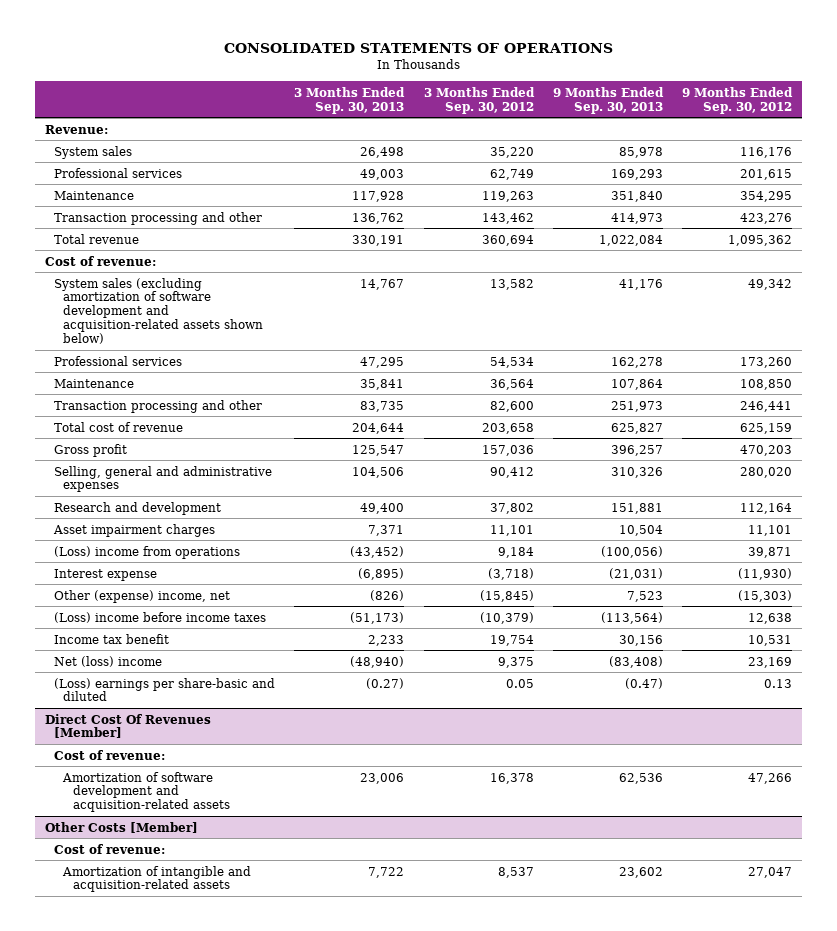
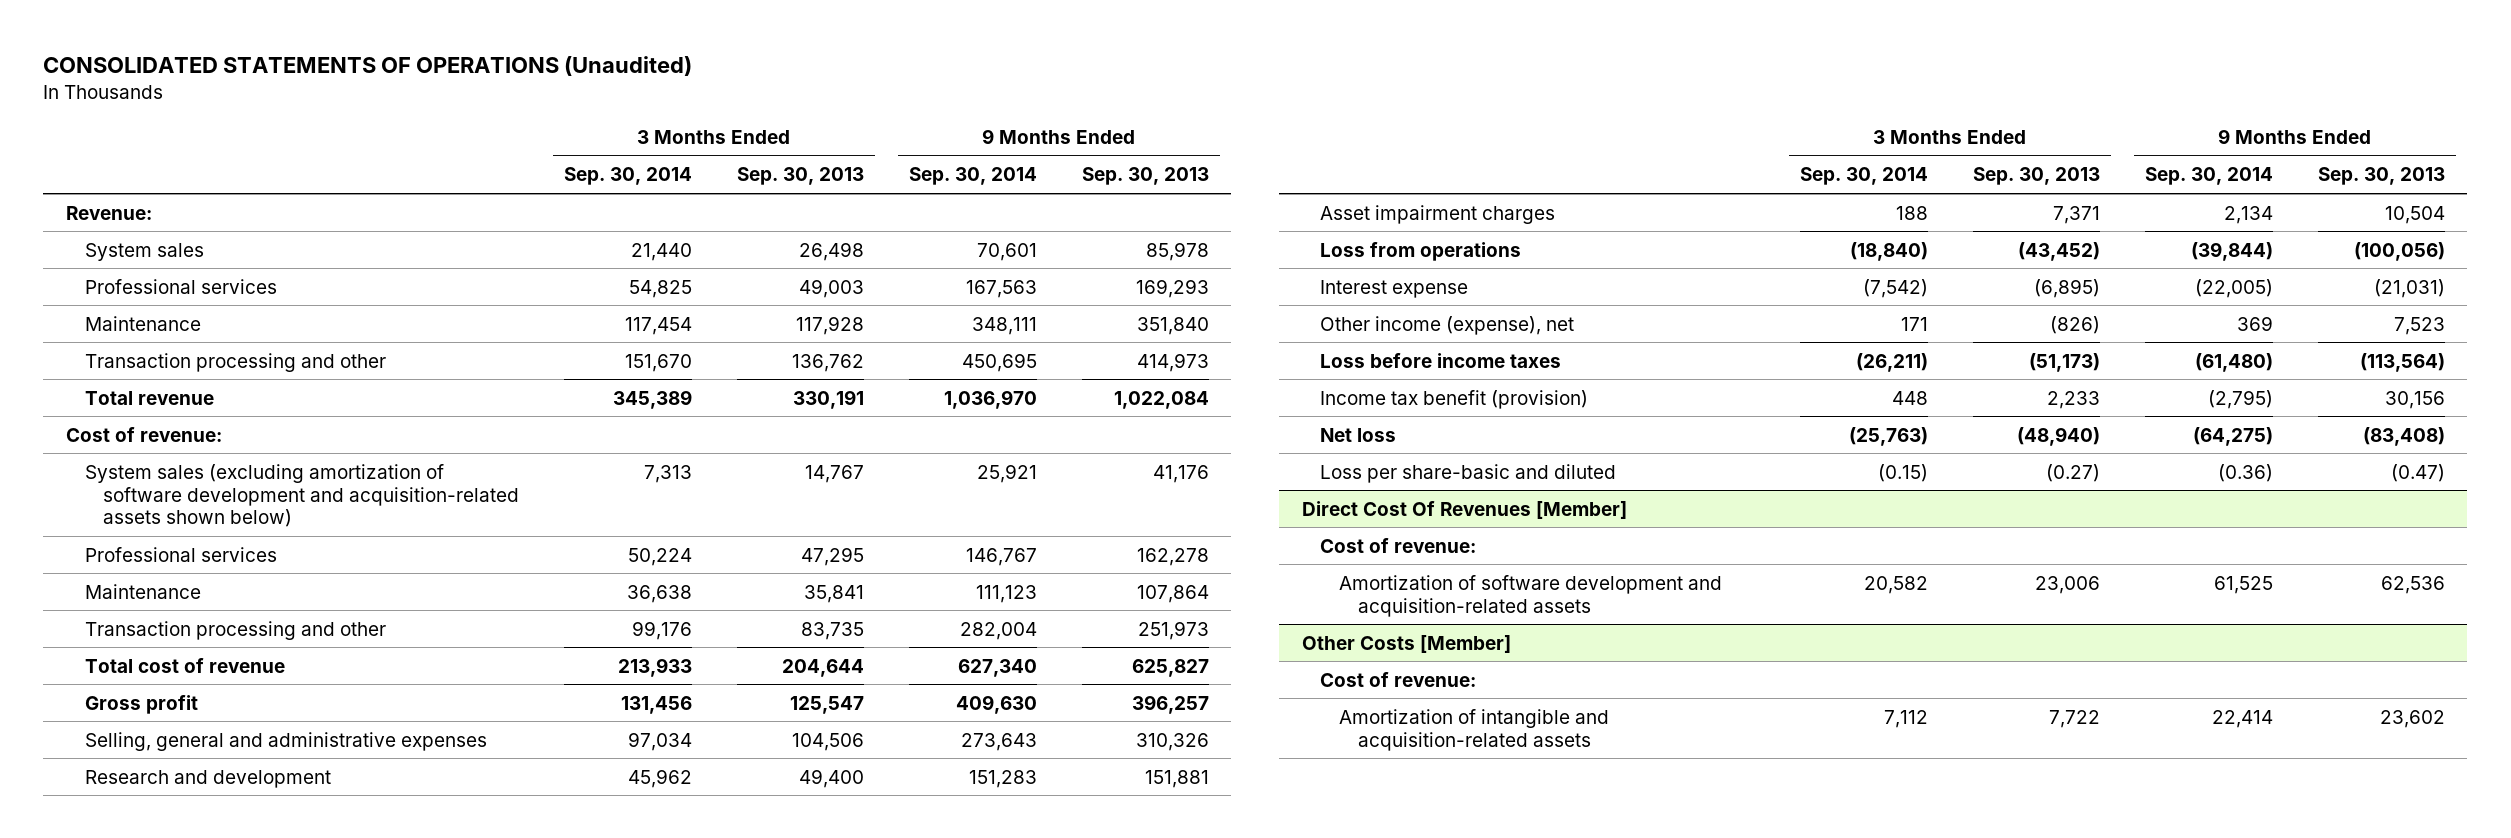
[223,43,613,54] CONSOLIDATED STATEMENTS OF OPERATIONS -> [43,56,693,77] CONSOLIDATED STATEMENTS OF OPERATIONS (Unaudited)
[423,86,535,114] 3 Months Ended Sep. 30, 2012 -> none
[682,86,794,114] 9 Months Ended Sep. 30, 2012 -> none
none -> [564,167,693,186] Sep. 30, 2014
none -> [908,167,1037,186] Sep. 30, 2014
[53,545,240,559] (Loss) income from operations -> [1320,241,1522,261] Loss from operations
[53,589,230,603] Other (expense) income, net -> [1320,315,1575,335] Other income (expense), net
[53,611,266,623] (Loss) income before income taxes -> [1320,352,1562,368] Loss before income taxes
[53,633,169,644] Income tax benefit -> [1320,389,1589,409] Income tax benefit (provision)
[53,655,162,667] Net (loss) income -> [1320,427,1397,442] Net loss
[53,677,275,702] (Loss) earnings per share-basic and diluted -> [1320,463,1617,483] Loss per share-basic and diluted

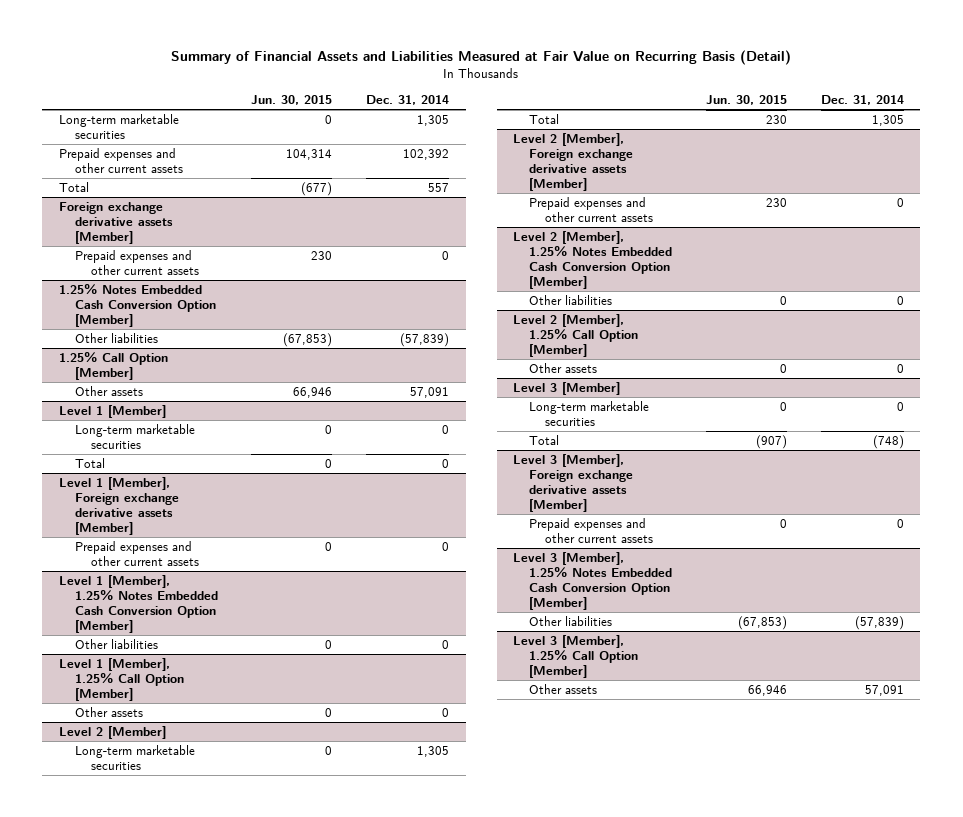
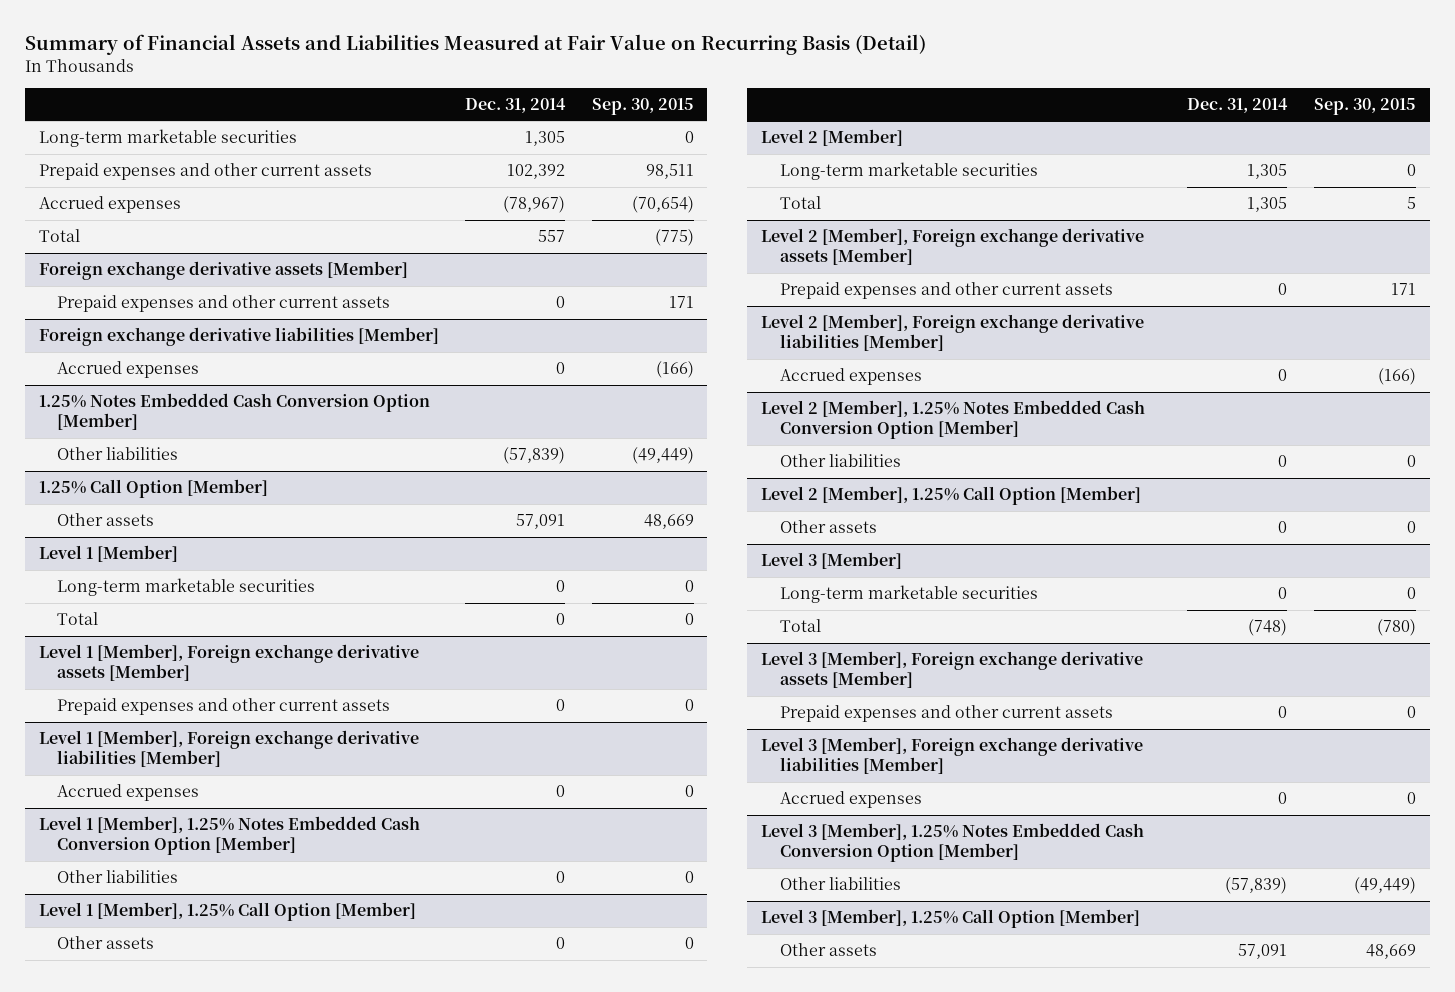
[251,94,333,105] Jun. 30, 2015 -> none
none -> [592,97,695,115] Sep. 30, 2015
none -> [38,196,181,214] Accrued expenses
none -> [38,327,439,347] Foreign exchange derivative liabilities [Member]
none -> [57,361,200,379] Accrued expenses
none -> [38,730,419,768] Level 1 [Member], Foreign exchange derivative liabilities [Member]
none -> [57,784,200,802] Accrued expenses
none -> [760,314,1144,352] Level 2 [Member], Foreign exchange derivative liabilities [Member]
none -> [779,368,922,386] Accrued expenses
none -> [760,737,1143,775] Level 3 [Member], Foreign exchange derivative liabilities [Member]
none -> [779,791,922,809] Accrued expenses

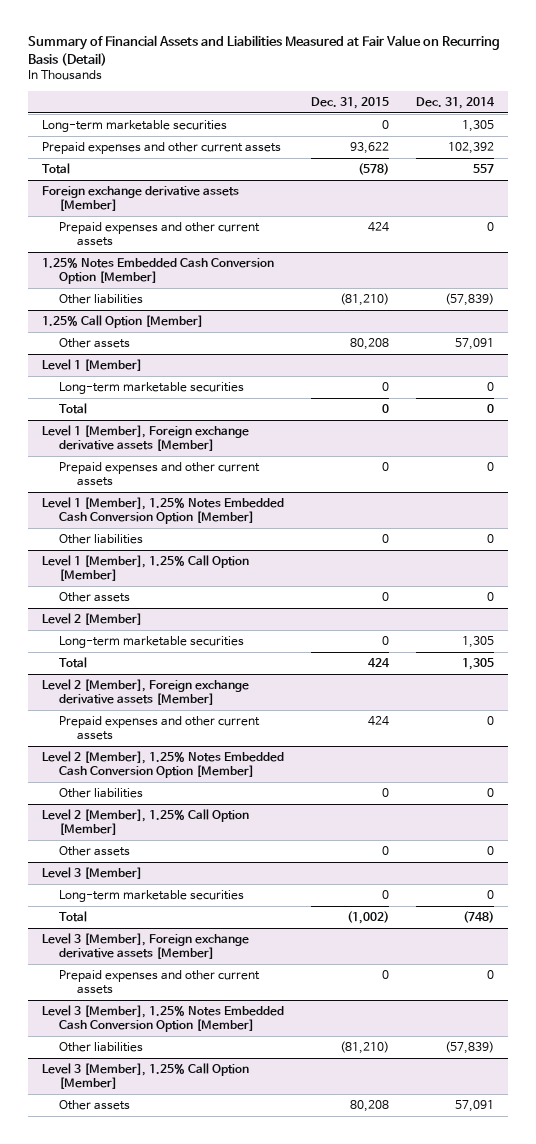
[592,97,695,115] Sep. 30, 2015 -> none
none -> [310,96,389,109] Dec. 31, 2015
[38,196,181,214] Accrued expenses -> none
[38,327,439,347] Foreign exchange derivative liabilities [Member] -> none
[57,361,200,379] Accrued expenses -> none
[38,730,419,768] Level 1 [Member], Foreign exchange derivative liabilities [Member] -> none
[57,784,200,802] Accrued expenses -> none
[760,314,1144,352] Level 2 [Member], Foreign exchange derivative liabilities [Member] -> none
[779,368,922,386] Accrued expenses -> none
[760,737,1143,775] Level 3 [Member], Foreign exchange derivative liabilities [Member] -> none
[779,791,922,809] Accrued expenses -> none

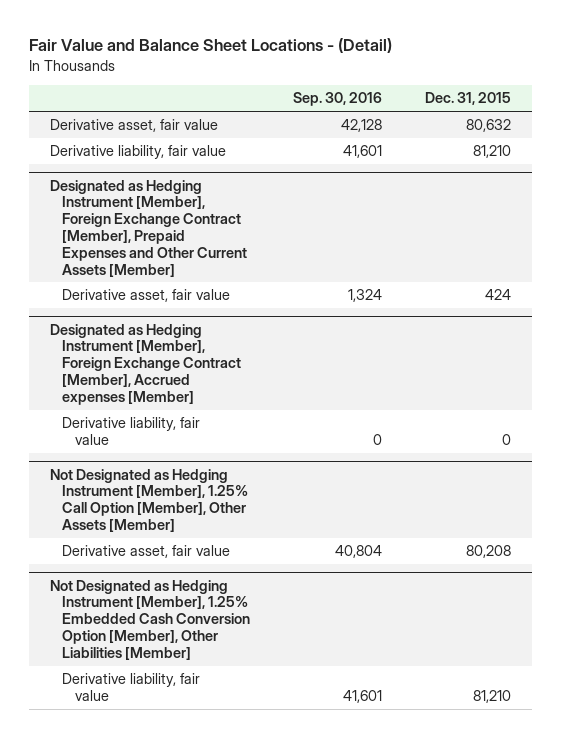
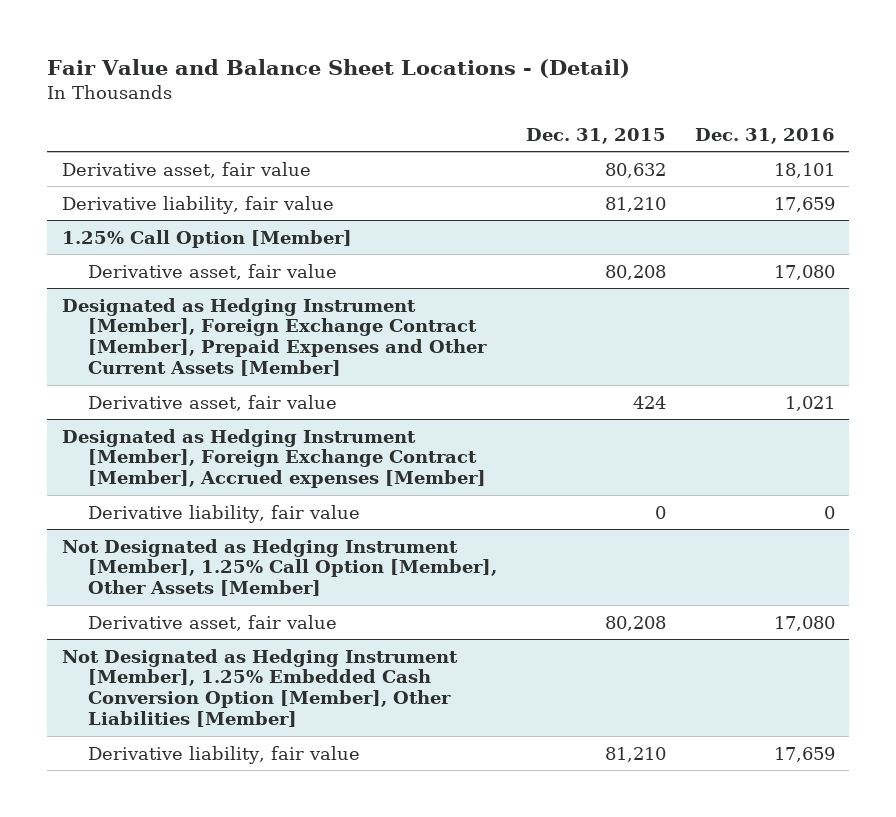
[293,92,383,107] Sep. 30, 2016 -> none
none -> [694,127,835,144] Dec. 31, 2016
none -> [61,229,352,248] 1.25% Call Option [Member]
none -> [88,263,338,280] Derivative asset, fair value

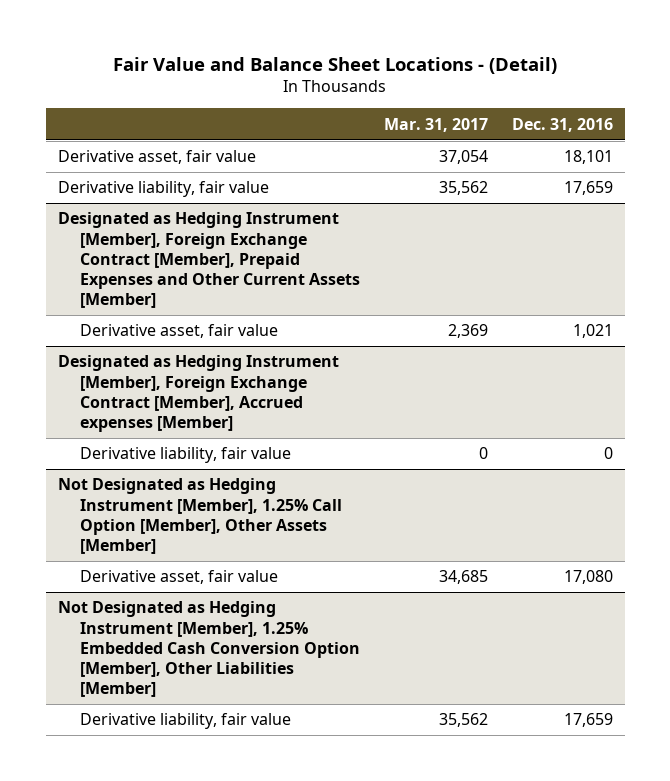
[526,127,667,144] Dec. 31, 2015 -> none
none -> [383,117,488,132] Mar. 31, 2017
[61,229,352,248] 1.25% Call Option [Member] -> none
[88,263,338,280] Derivative asset, fair value -> none

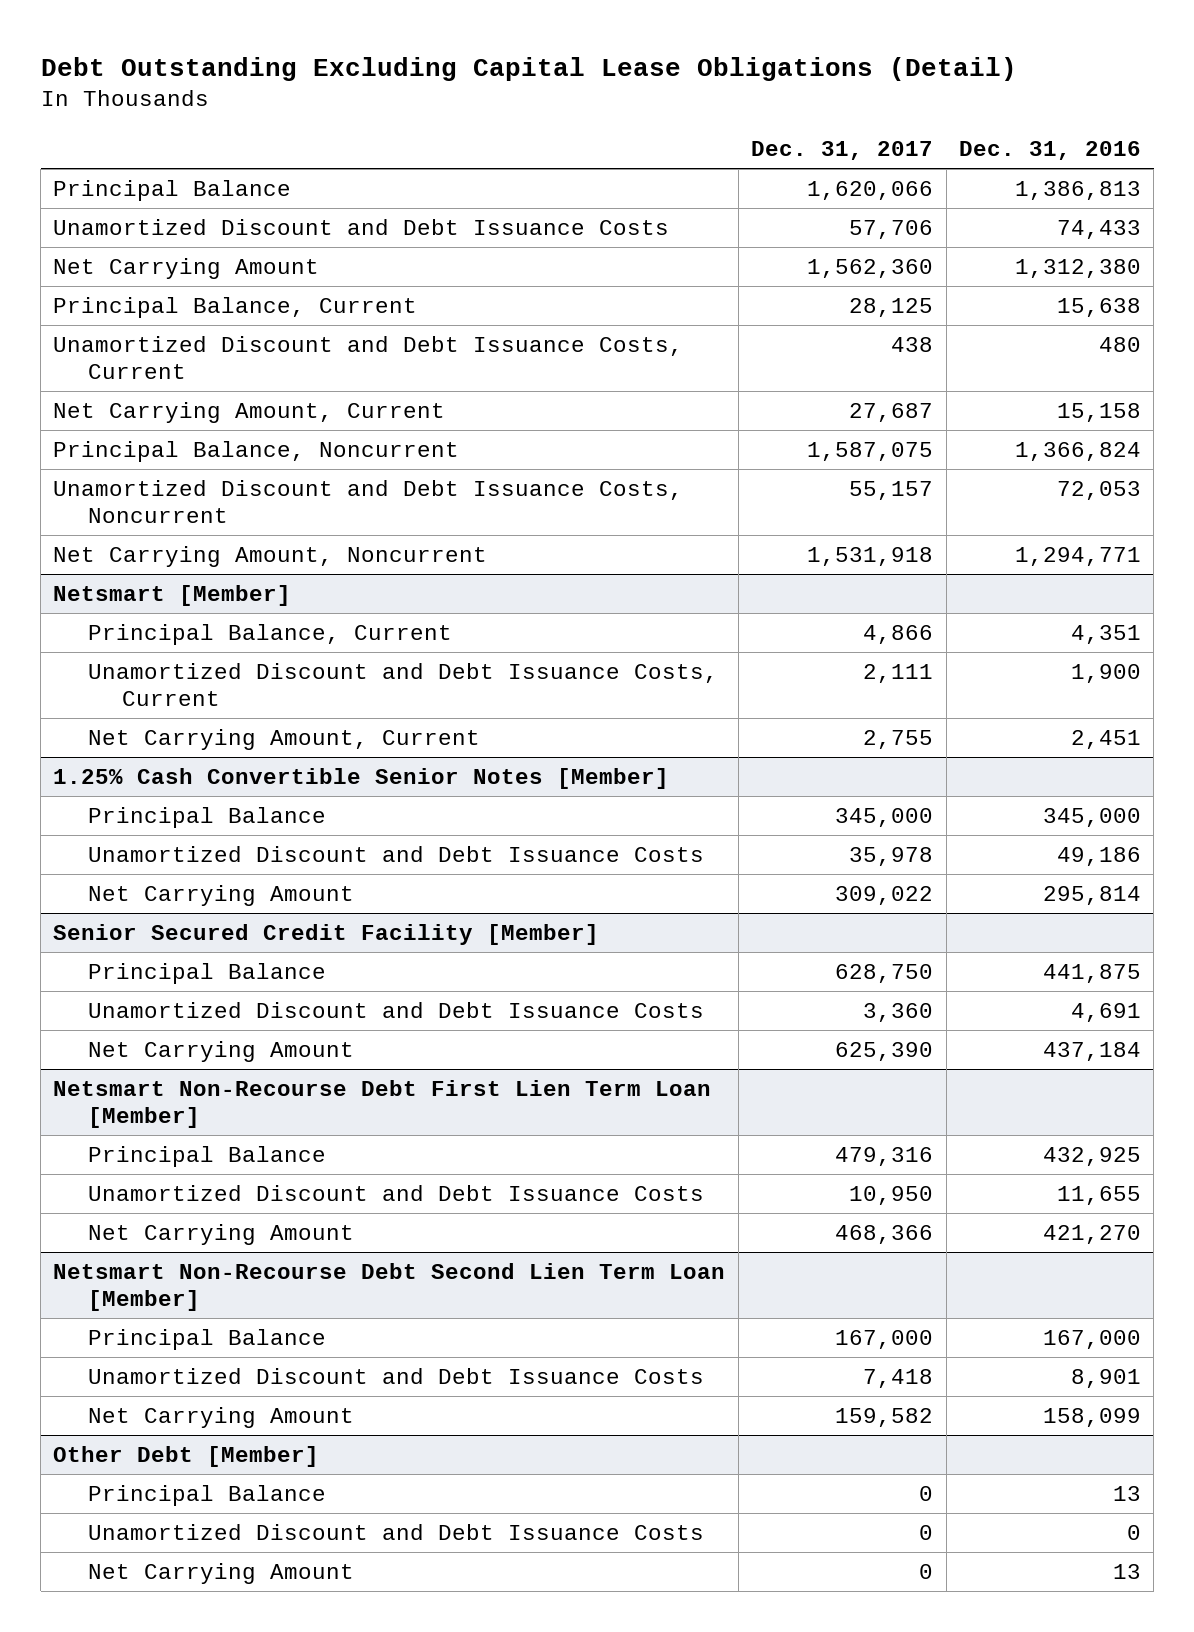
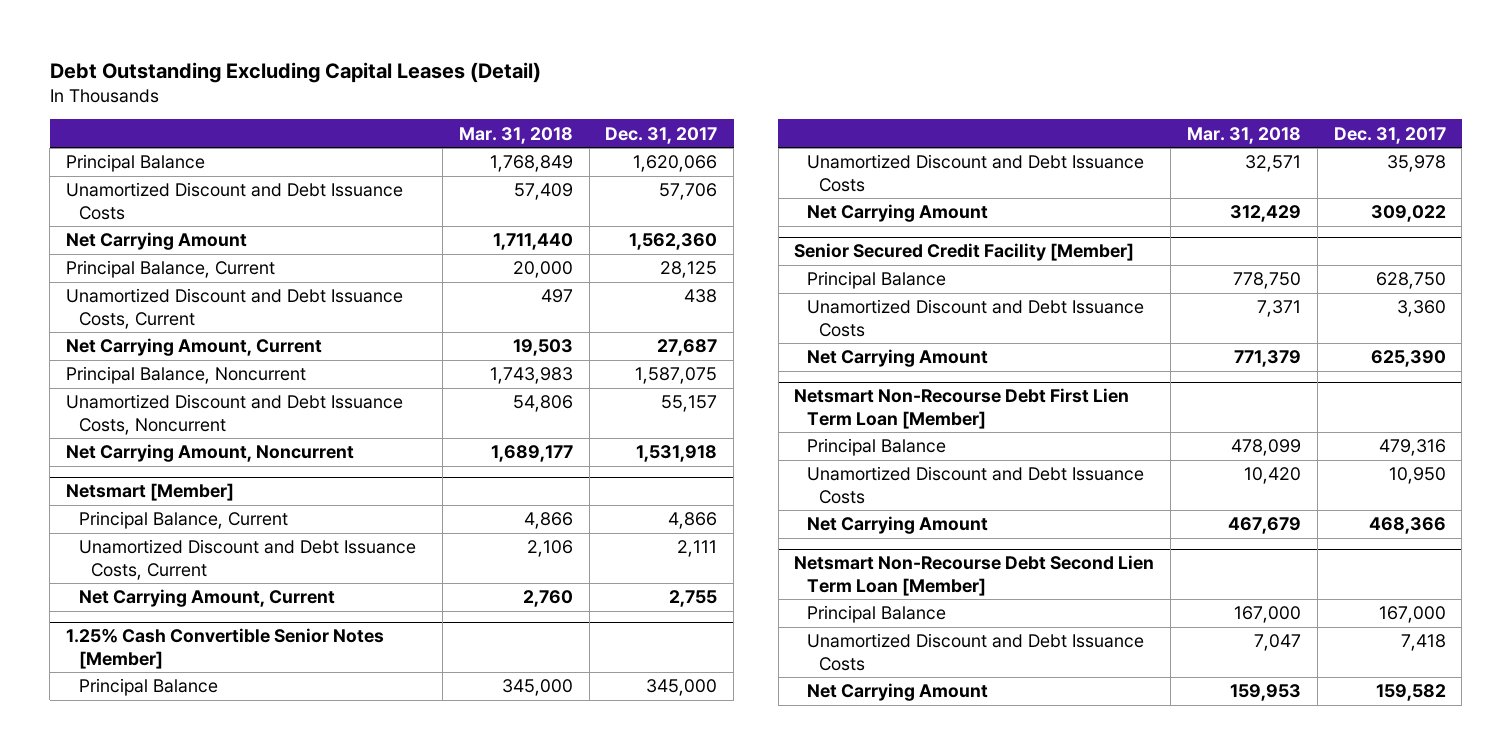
[40,56,1017,81] Debt Outstanding Excluding Capital Lease Obligations (Detail) -> [49,61,541,83] Debt Outstanding Excluding Capital Leases (Detail)
[959,141,1142,161] Dec. 31, 2016 -> none
none -> [458,126,573,144] Mar. 31, 2018
[53,1446,320,1468] Other Debt [Member] -> none
[87,1485,326,1507] Principal Balance -> none
[87,1524,704,1541] Unamortized Discount and Debt Issuance Costs -> none
[87,1563,354,1585] Net Carrying Amount -> none

